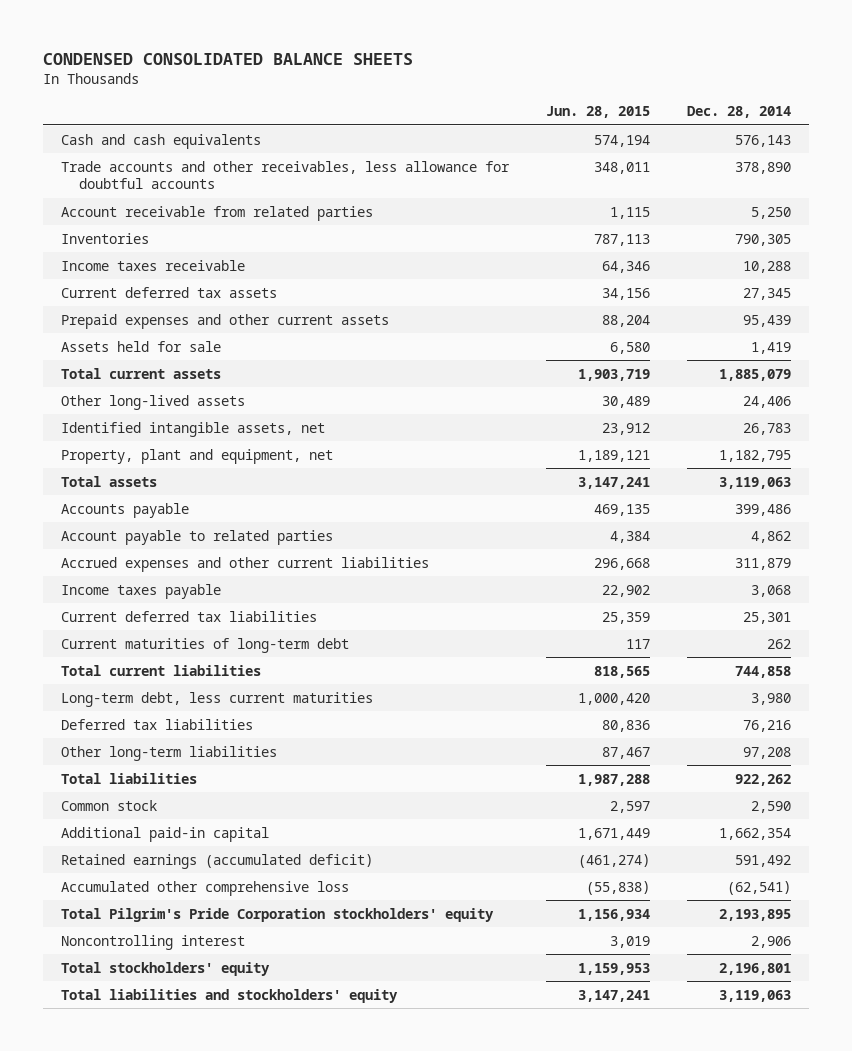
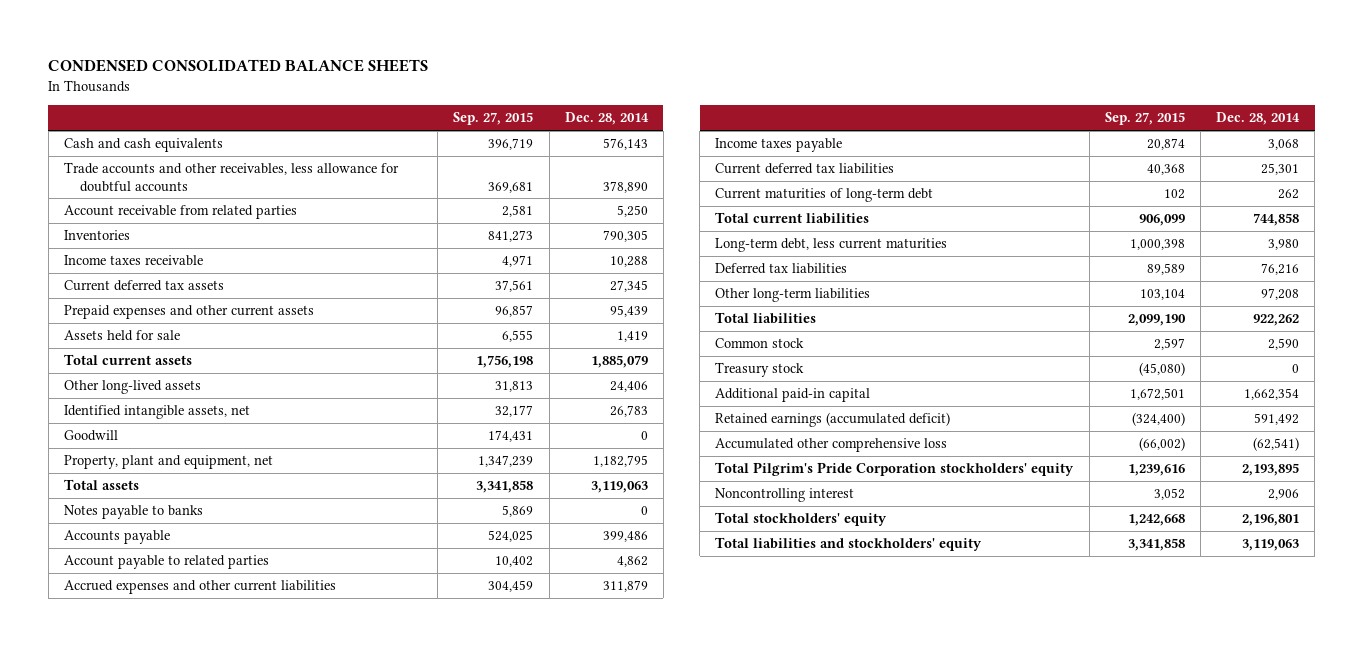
[546,106,651,119] Jun. 28, 2015 -> none
none -> [453,112,534,126] Sep. 27, 2015
none -> [64,430,119,442] Goodwill
none -> [64,505,204,520] Notes payable to banks
none -> [715,362,805,378] Treasury stock

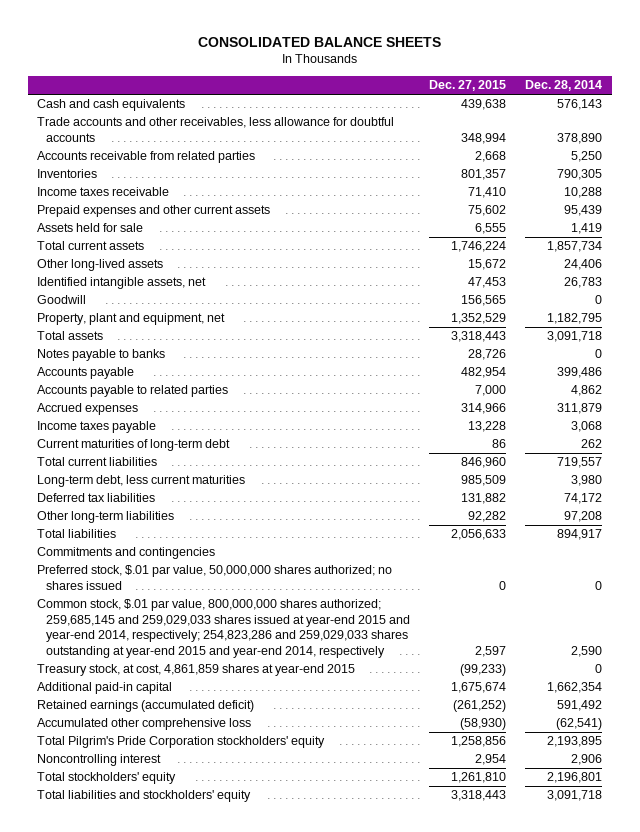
[48,59,429,73] CONDENSED CONSOLIDATED BALANCE SHEETS -> [197,36,441,47] CONSOLIDATED BALANCE SHEETS
[453,112,534,126] Sep. 27, 2015 -> none
none -> [429,80,507,92] Dec. 27, 2015
[64,205,298,220] Account receivable from related parties -> [37,151,256,164] Accounts receivable from related parties
[64,280,225,292] Current deferred tax assets -> none
[590,355,648,369] 1,885,079 -> [547,241,603,253] 1,857,734
[590,481,648,494] 3,119,063 -> [547,331,603,343] 3,091,718
[64,555,270,570] Account payable to related parties -> [37,385,229,398] Accounts payable to related parties
[64,580,337,595] Accrued expenses and other current liabilities -> [37,403,139,416] Accrued expenses
[715,163,895,175] Current deferred tax liabilities -> none
[1252,213,1299,227] 744,858 -> [557,457,603,469] 719,557
[1260,263,1299,276] 76,216 -> [564,493,603,505] 74,172
[1252,314,1299,327] 922,262 -> [557,529,603,541] 894,917
none -> [37,547,216,560] Commitments and contingencies
none -> [37,565,393,590] Preferred stock, $.01 par value, 50,000,000 shares authorized; no shares issued
[715,338,805,349] Common stock -> [37,599,411,658] Common stock, $.01 par value, 800,000,000 shares authorized; 259,685,145 and 259,029,033 shares issued at year-end 2015 and year-end 2014, respectively; 254,823,286 and 259,029,033 shares outstanding at year-end 2015 and year-end 2014, respectively
[715,362,805,378] Treasury stock -> [37,664,356,677] Treasury stock, at cost, 4,861,859 shares at year-end 2015
[1241,539,1299,552] 3,119,063 -> [547,790,603,802] 3,091,718

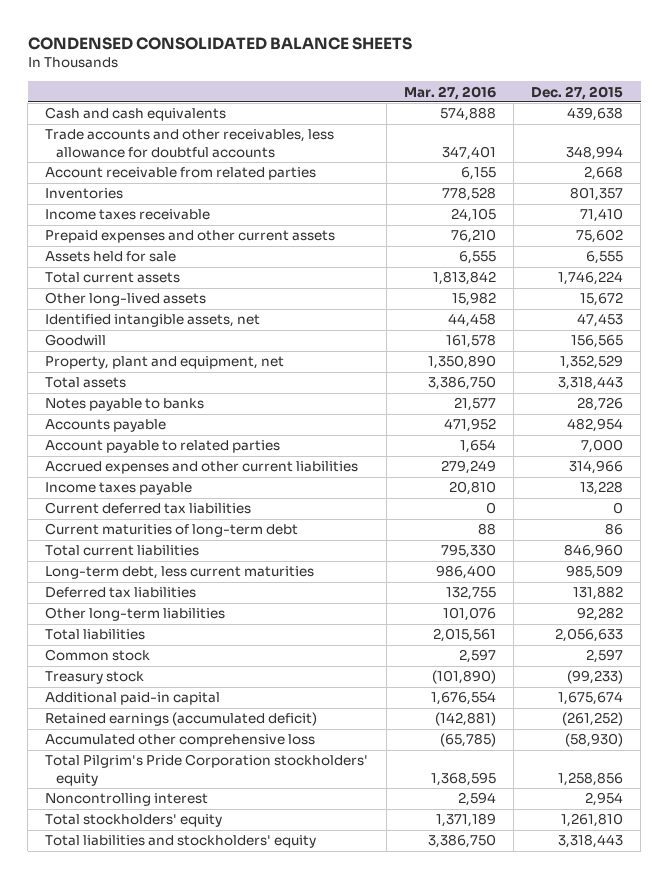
[197,36,441,47] CONSOLIDATED BALANCE SHEETS -> [27,36,412,50] CONDENSED CONSOLIDATED BALANCE SHEETS
[525,80,603,92] Dec. 28, 2014 -> none
none -> [403,85,496,100] Mar. 27, 2016
[37,151,256,164] Accounts receivable from related parties -> [45,167,317,181] Account receivable from related parties
[37,385,229,398] Accounts payable to related parties -> [45,440,281,454] Account payable to related parties
[37,403,139,416] Accrued expenses -> [45,461,359,475] Accrued expenses and other current liabilities
none -> [45,502,252,515] Current deferred tax liabilities
[37,547,216,560] Commitments and contingencies -> none
[37,565,393,590] Preferred stock, $.01 par value, 50,000,000 shares authorized; no shares issued -> none
[37,599,411,658] Common stock, $.01 par value, 800,000,000 shares authorized; 259,685,145 and 259,029,033 shares issued at year-end 2015 and year-end 2014, respectively; 254,823,286 and 259,029,033 shares outstanding at year-end 2015 and year-end 2014, respectively -> [45,649,151,662] Common stock
[37,664,356,677] Treasury stock, at cost, 4,861,859 shares at year-end 2015 -> [45,671,145,685] Treasury stock

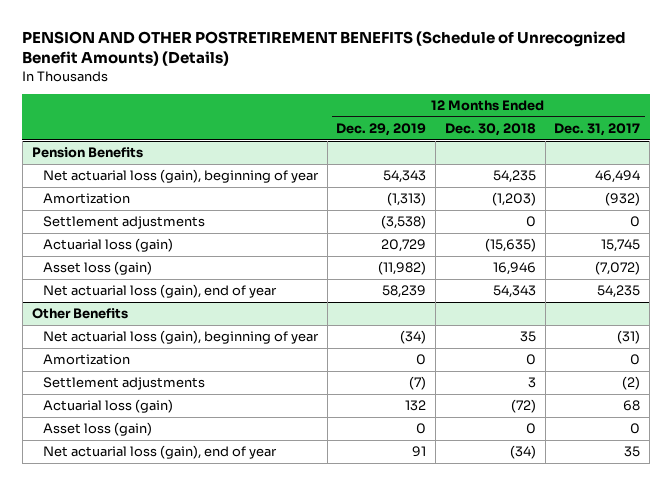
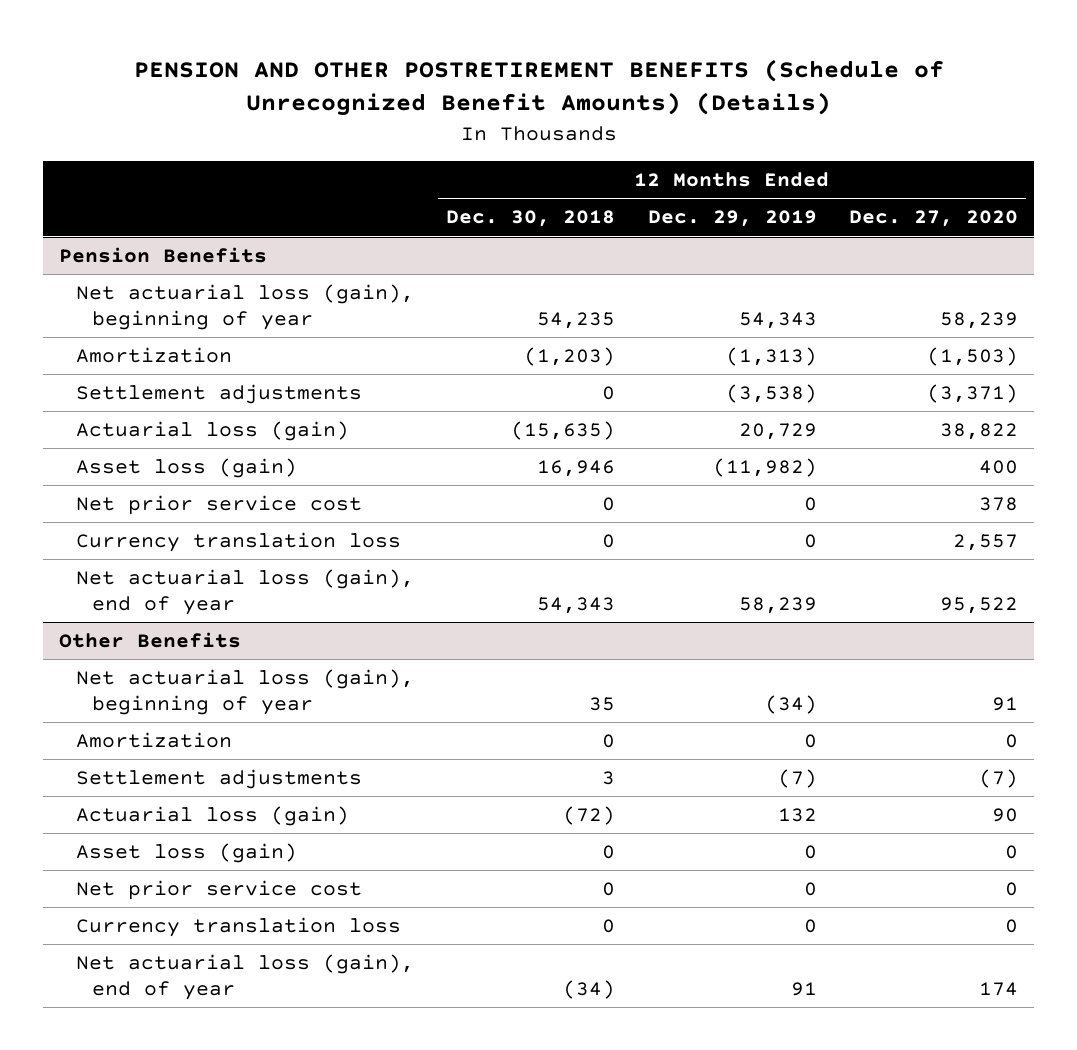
[554,122,641,136] Dec. 31, 2017 -> none
none -> [848,210,1018,228] Dec. 27, 2020
none -> [75,494,362,515] Net prior service cost
none -> [75,531,401,552] Currency translation loss
none -> [75,879,362,900] Net prior service cost
none -> [75,916,401,937] Currency translation loss

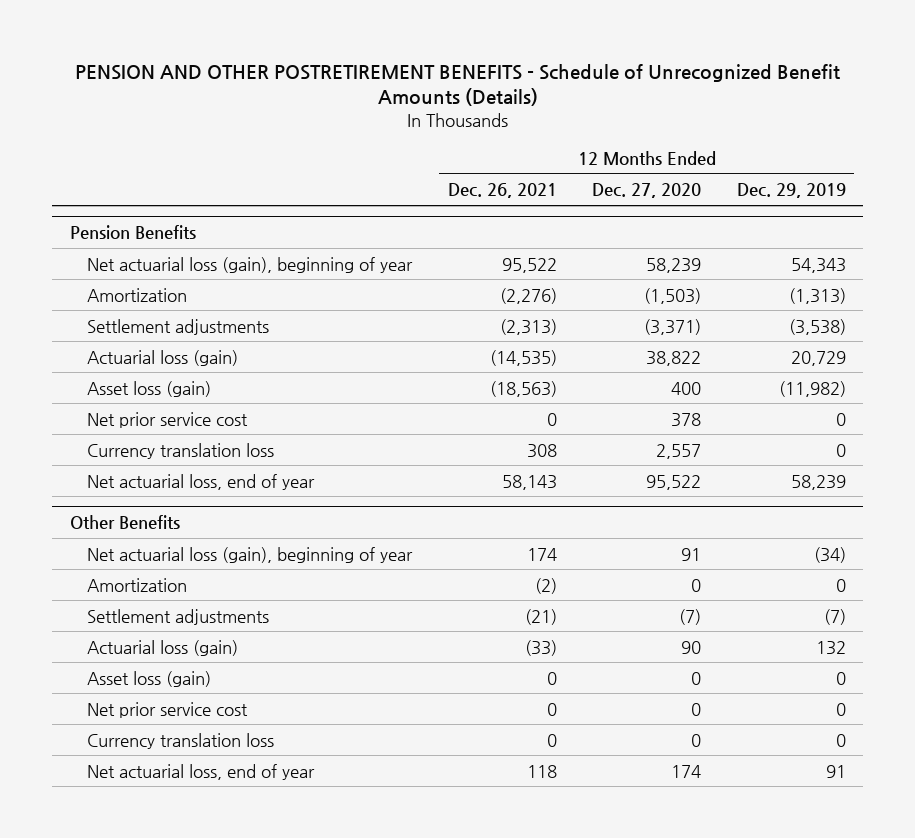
[133,58,944,117] PENSION AND OTHER POSTRETIREMENT BENEFITS (Schedule of Unrecognized Benefit Amounts) (Details) -> [74,63,840,107] PENSION AND OTHER POSTRETIREMENT BENEFITS - Schedule of Unrecognized Benefit Amounts (Details)
[446,210,616,228] Dec. 30, 2018 -> none
none -> [447,183,557,199] Dec. 26, 2021
[75,568,414,615] Net actuarial loss (gain), end of year -> [87,473,316,490] Net actuarial loss, end of year
[75,953,414,1000] Net actuarial loss (gain), end of year -> [87,763,316,780] Net actuarial loss, end of year

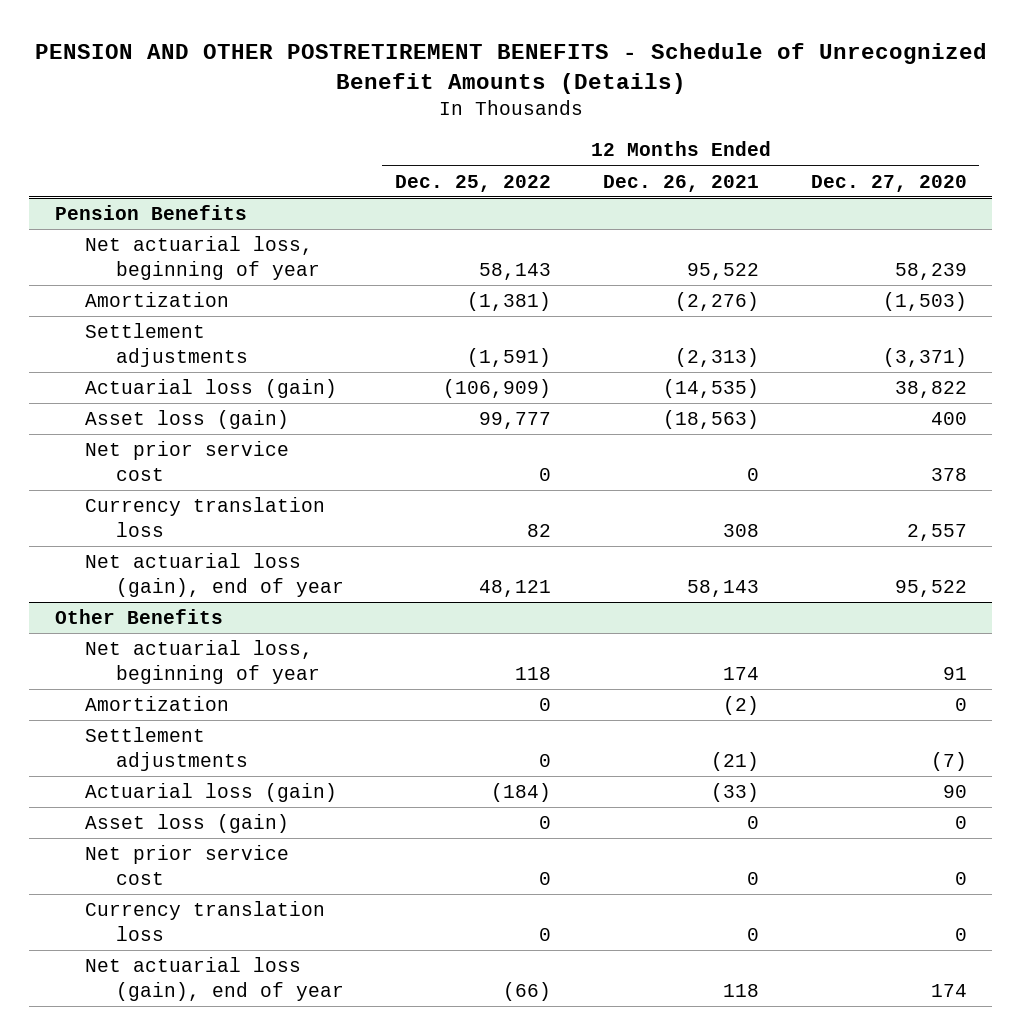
[736,183,846,199] Dec. 29, 2019 -> none
none -> [395,174,552,192] Dec. 25, 2022
[87,256,414,273] Net actuarial loss (gain), beginning of year -> [85,235,320,280] Net actuarial loss, beginning of year
[87,473,316,490] Net actuarial loss, end of year -> [85,552,344,597] Net actuarial loss (gain), end of year
[87,546,414,563] Net actuarial loss (gain), beginning of year -> [85,639,320,684] Net actuarial loss, beginning of year
[87,763,316,780] Net actuarial loss, end of year -> [85,956,344,1001] Net actuarial loss (gain), end of year

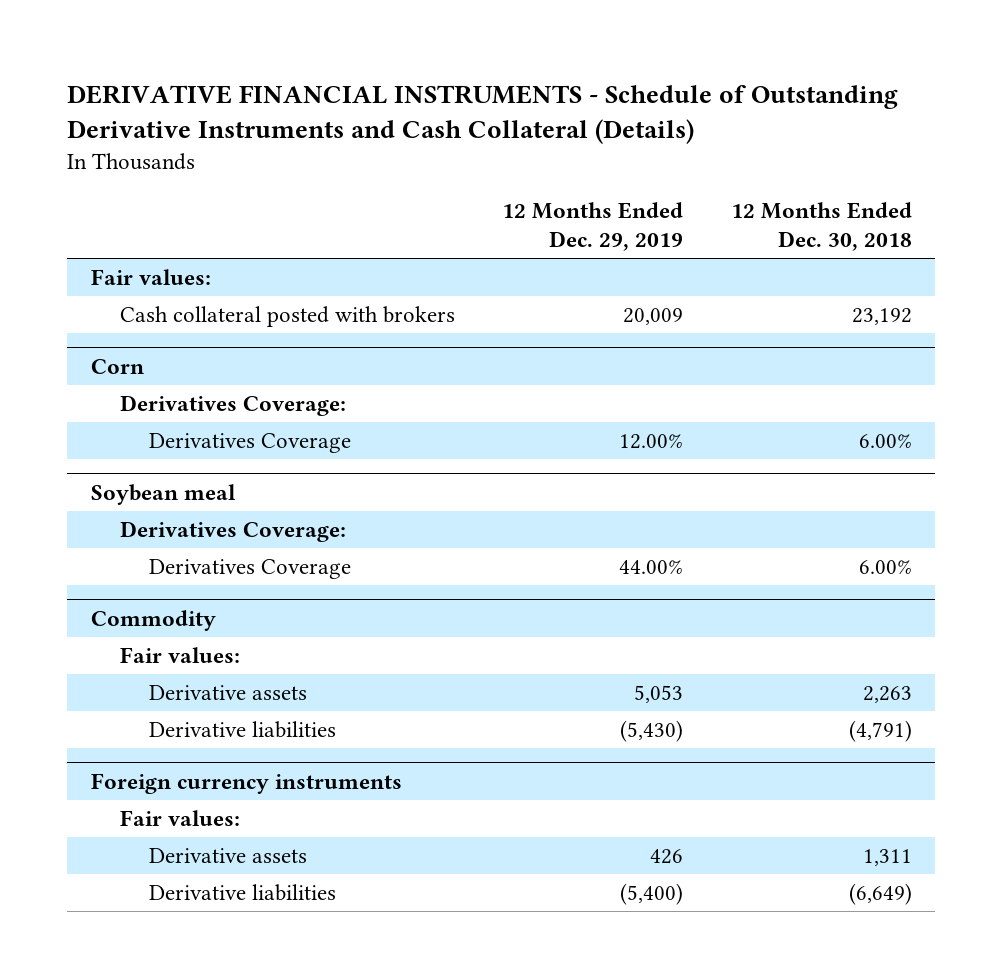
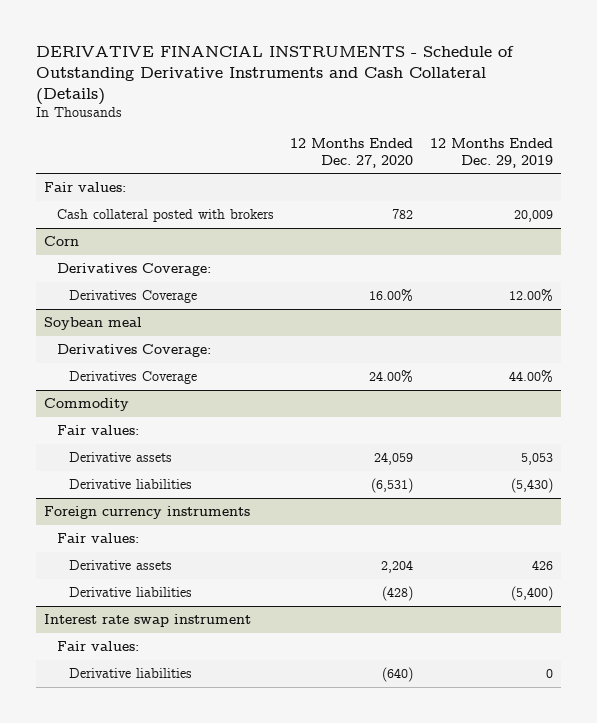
[730,201,912,252] 12 Months Ended Dec. 30, 2018 -> none
none -> [290,138,414,168] 12 Months Ended Dec. 27, 2020
none -> [44,614,252,628] Interest rate swap instrument
none -> [56,641,139,652] Fair values:
none -> [69,668,193,679] Derivative liabilities

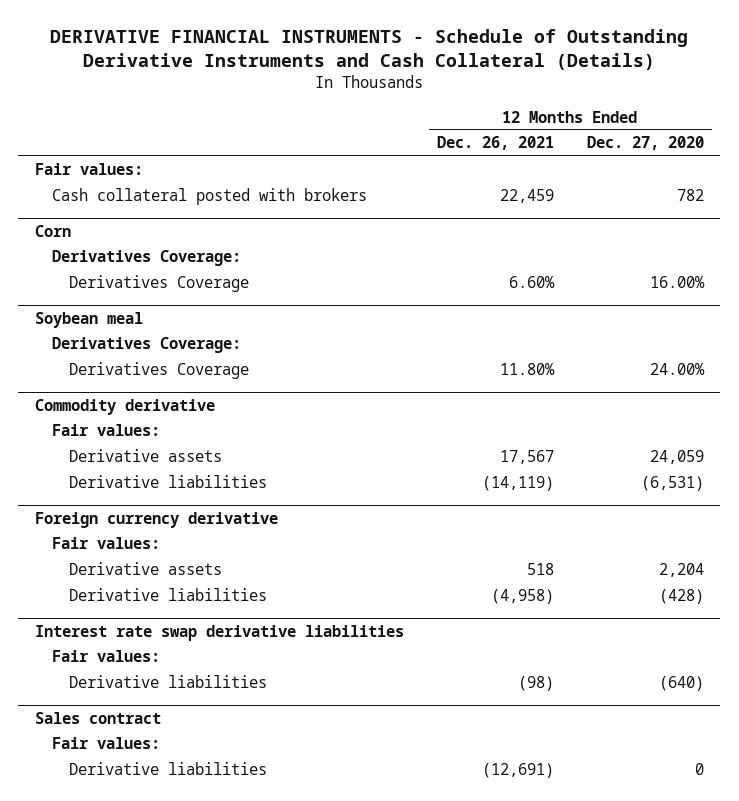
[429,138,553,168] 12 Months Ended Dec. 29, 2019 -> none
none -> [436,136,554,151] Dec. 26, 2021
[44,398,130,412] Commodity -> [34,398,215,415] Commodity derivative
[44,506,251,520] Foreign currency instruments -> [34,511,278,528] Foreign currency derivative
[44,614,252,628] Interest rate swap instrument -> [34,624,404,641] Interest rate swap derivative liabilities
none -> [34,711,161,724] Sales contract
none -> [51,737,160,750] Fair values:
none -> [68,762,267,776] Derivative liabilities

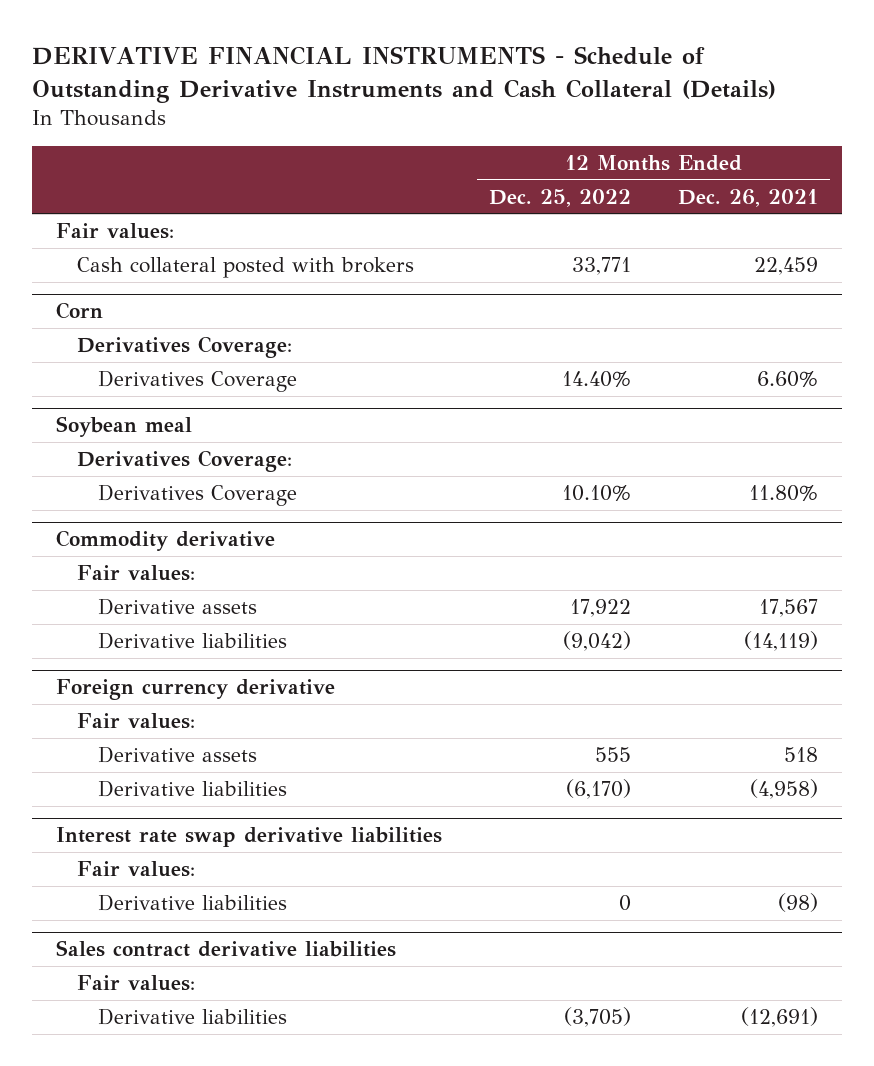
[586,136,704,151] Dec. 27, 2020 -> none
none -> [488,188,631,207] Dec. 25, 2022
[34,711,161,724] Sales contract -> [55,940,396,958] Sales contract derivative liabilities

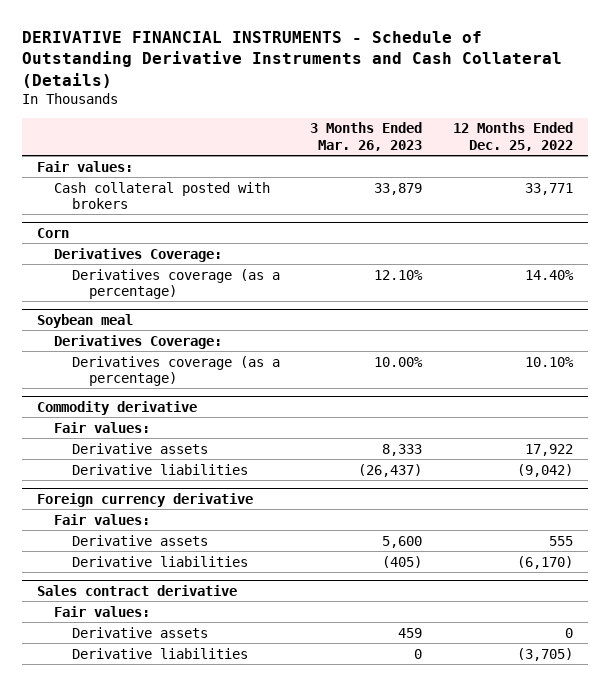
[678,188,819,207] Dec. 26, 2021 -> none
none -> [310,122,423,151] 3 Months Ended Mar. 26, 2023
[98,370,298,393] Derivatives Coverage -> [71,268,280,299] Derivatives coverage (as a percentage)
[98,484,298,507] Derivatives Coverage -> [71,355,280,386] Derivatives coverage (as a percentage)
[55,827,442,848] Interest rate swap derivative liabilities -> none
[76,861,195,878] Fair values: -> none
[98,894,288,912] Derivative liabilities -> none
[55,940,396,958] Sales contract derivative liabilities -> [37,584,238,596] Sales contract derivative
none -> [71,626,208,638] Derivative assets

